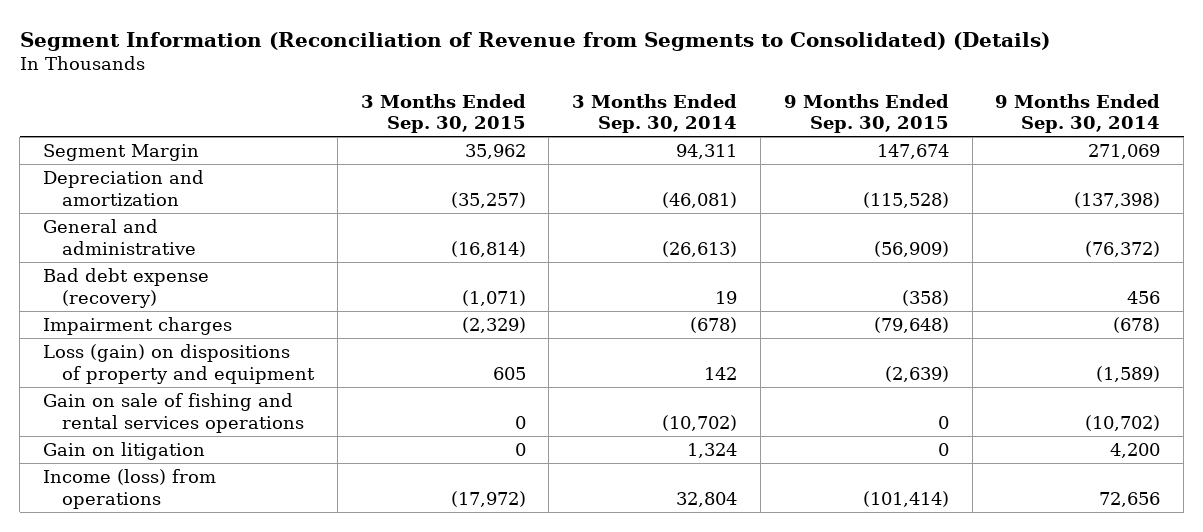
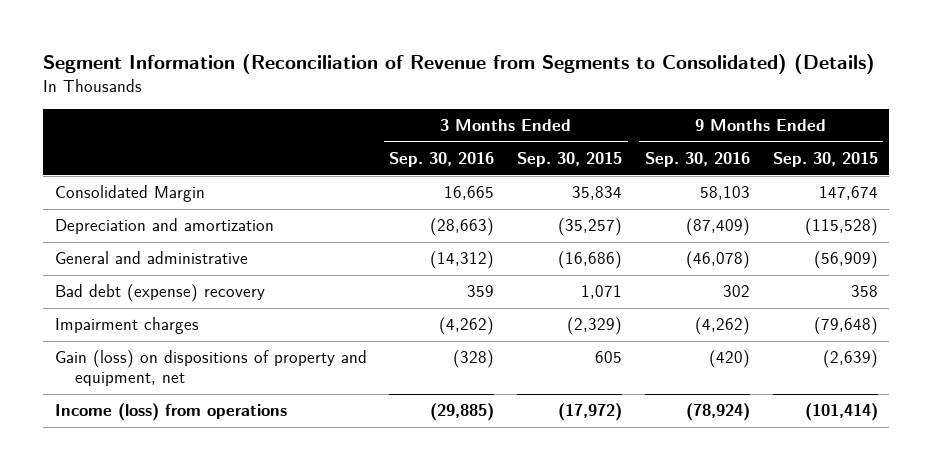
[572,93,738,134] 3 Months Ended Sep. 30, 2014 -> none
[995,93,1161,134] 9 Months Ended Sep. 30, 2014 -> none
none -> [389,152,495,168] Sep. 30, 2016
none -> [644,152,750,168] Sep. 30, 2016
[43,143,200,161] Segment Margin -> [54,185,205,203] Consolidated Margin
[464,143,526,159] 35,962 -> [572,186,623,201] 35,834
[450,240,526,257] (16,814) -> [558,251,623,270] (16,686)
[43,267,210,308] Bad debt expense (recovery) -> [54,284,265,303] Bad debt (expense) recovery
[461,289,526,306] (1,071) -> [581,285,623,300] 1,071
[901,289,949,306] (358) -> [850,285,878,298] 358
[43,392,305,433] Gain on sale of fishing and rental services operations -> none
[43,441,206,460] Gain on litigation -> none
[43,343,316,384] Loss (gain) on dispositions of property and equipment -> [54,350,367,386] Gain (loss) on dispositions of property and equipment, net

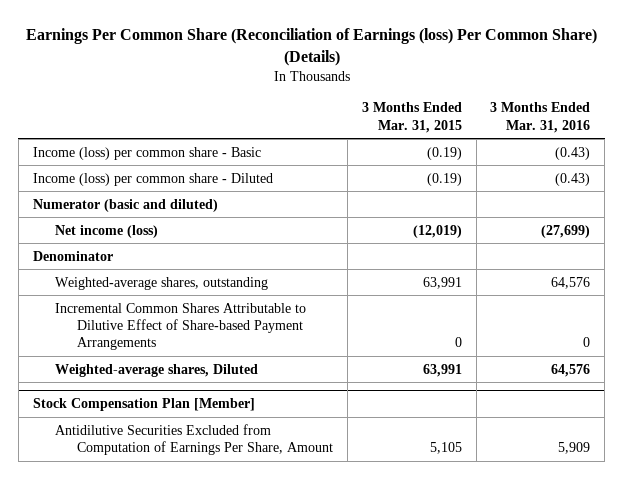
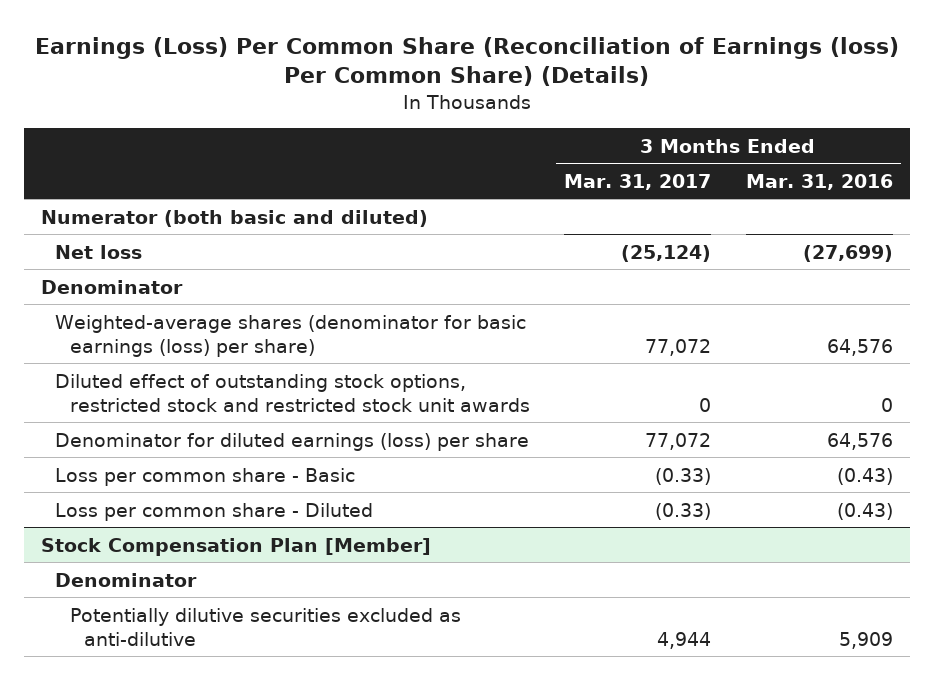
[25,28,597,66] Earnings Per Common Share (Reconciliation of Earnings (loss) Per Common Share) (Details) -> [34,36,899,87] Earnings (Loss) Per Common Share (Reconciliation of Earnings (loss) Per Common Share) (Details)
[361,102,462,133] 3 Months Ended Mar. 31, 2015 -> none
none -> [564,173,712,190] Mar. 31, 2017
[32,146,261,160] Income (loss) per common share - Basic -> none
[32,172,273,186] Income (loss) per common share - Diluted -> none
[32,198,218,212] Numerator (basic and diluted) -> [41,209,429,227] Numerator (both basic and diluted)
[54,224,158,238] Net income (loss) -> [55,244,143,259] Net loss
[54,276,268,290] Weighted-average shares, outstanding -> [55,314,527,357] Weighted-average shares (denominator for basic earnings (loss) per share)
[54,302,306,351] Incremental Common Shares Attributable to Dilutive Effect of Share-based Payment Arrangements -> [55,373,530,412] Diluted effect of outstanding stock options, restricted stock and restricted stock unit awards
[54,363,258,377] Weighted-average shares, Diluted -> [55,432,530,451] Denominator for diluted earnings (loss) per share
none -> [55,467,356,486] Loss per common share - Basic
none -> [55,502,374,521] Loss per common share - Diluted
none -> [55,572,198,587] Denominator
[54,423,334,456] Antidilutive Securities Excluded from Computation of Earnings Per Share, Amount -> [69,607,461,646] Potentially dilutive securities excluded as anti-dilutive

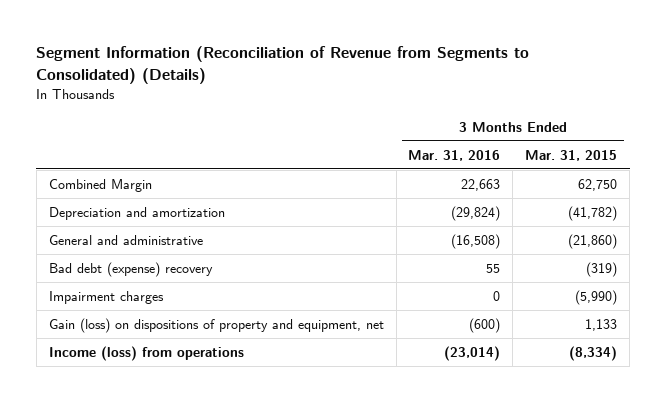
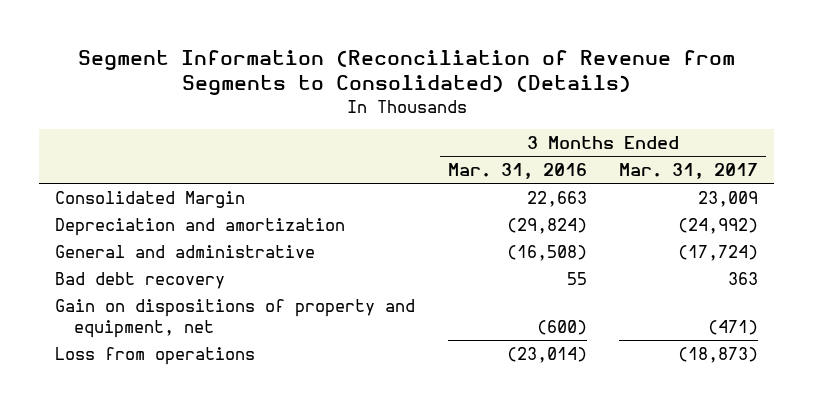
[525,149,618,161] Mar. 31, 2015 -> none
none -> [619,163,759,180] Mar. 31, 2017
[48,178,152,192] Combined Margin -> [55,190,246,208] Consolidated Margin
[48,290,164,304] Impairment charges -> none
[48,261,213,277] Bad debt (expense) recovery -> [55,271,226,289] Bad debt recovery
[48,317,384,333] Gain (loss) on dispositions of property and equipment, net -> [55,298,416,338] Gain on dispositions of property and equipment, net
[48,345,244,361] Income (loss) from operations -> [55,346,256,365] Loss from operations

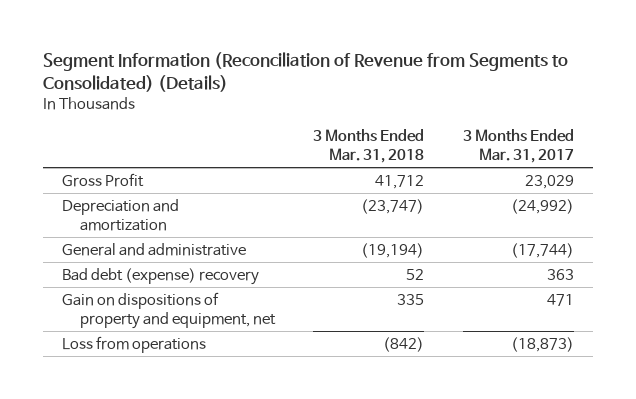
[447,163,587,180] Mar. 31, 2016 -> none
none -> [313,129,425,164] 3 Months Ended Mar. 31, 2018
[55,190,246,208] Consolidated Margin -> none
none -> [61,172,144,187] Gross Profit
[678,244,759,261] (17,724) -> [510,242,574,258] (17,744)
[55,271,226,289] Bad debt recovery -> [61,267,259,285] Bad debt (expense) recovery
[708,319,759,335] (471) -> [546,293,574,306] 471

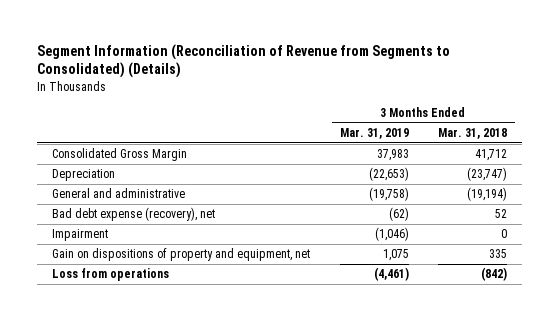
[462,129,574,164] 3 Months Ended Mar. 31, 2017 -> none
none -> [339,128,409,140] Mar. 31, 2019
[61,172,144,187] Gross Profit -> [51,148,187,162] Consolidated Gross Margin
[61,198,179,231] Depreciation and amortization -> [51,169,115,182] Depreciation
[61,267,259,285] Bad debt (expense) recovery -> [51,207,215,222] Bad debt expense (recovery), net
none -> [51,229,108,242] Impairment

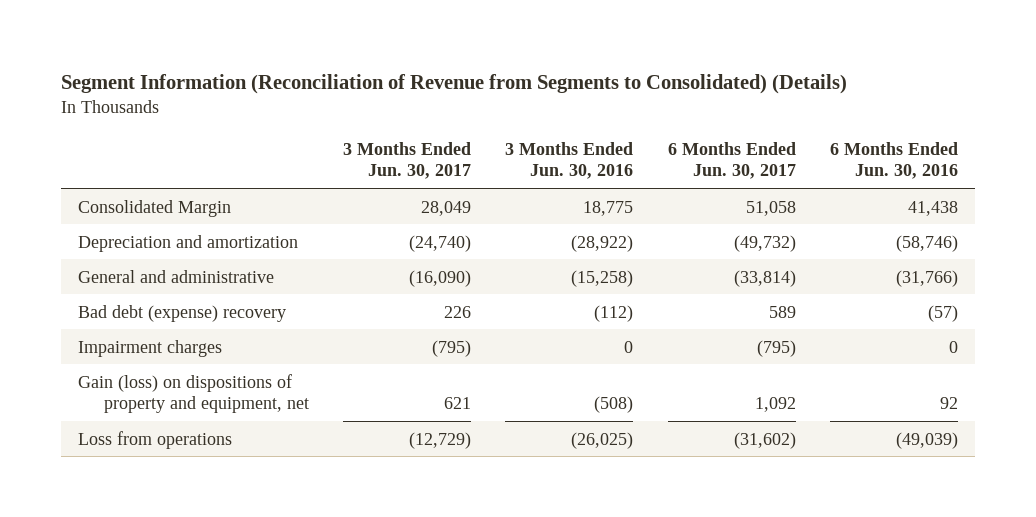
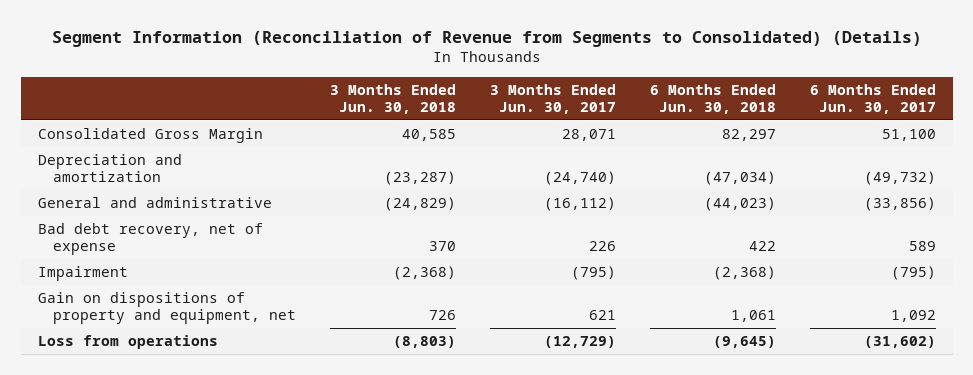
[505,141,634,180] 3 Months Ended Jun. 30, 2016 -> none
[829,141,958,180] 6 Months Ended Jun. 30, 2016 -> none
none -> [329,83,456,114] 3 Months Ended Jun. 30, 2018
none -> [649,83,776,114] 6 Months Ended Jun. 30, 2018
[77,199,231,217] Consolidated Margin -> [37,128,263,144] Consolidated Gross Margin
[420,200,471,216] 28,049 -> [561,129,616,142] 28,071
[745,200,796,216] 51,058 -> [881,129,936,142] 51,100
[408,269,471,287] (16,090) -> [543,197,616,212] (16,112)
[733,269,796,287] (33,814) -> [863,197,936,212] (33,856)
[77,304,286,322] Bad debt (expense) recovery -> [37,223,263,256] Bad debt recovery, net of expense
[77,339,222,357] Impairment charges -> [37,266,128,282] Impairment
[77,373,309,414] Gain (loss) on dispositions of property and equipment, net -> [37,292,296,325] Gain on dispositions of property and equipment, net

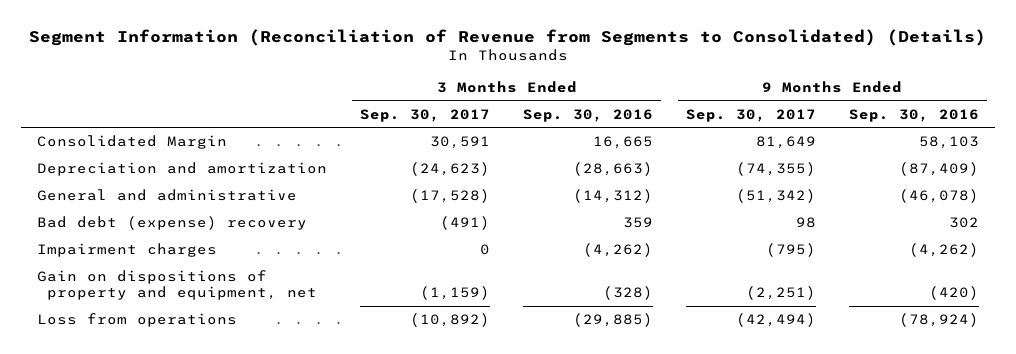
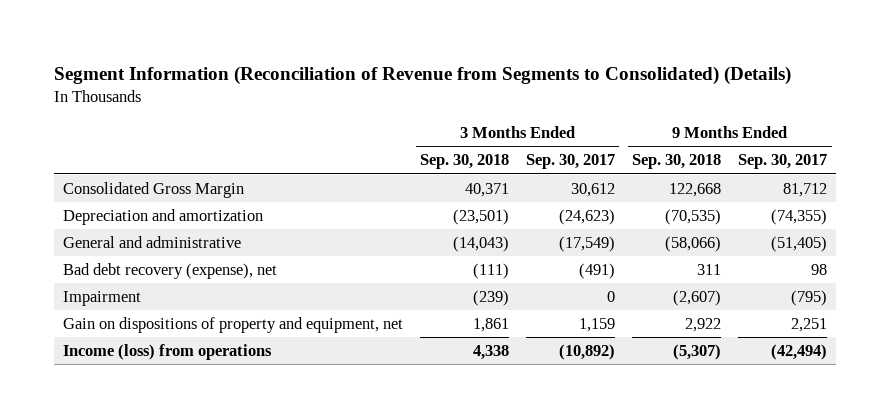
[523,108,654,122] Sep. 30, 2016 -> none
[848,108,979,122] Sep. 30, 2016 -> none
none -> [419,154,509,170] Sep. 30, 2018
none -> [632,154,722,170] Sep. 30, 2018
[37,135,228,150] Consolidated Margin -> [62,182,244,199] Consolidated Gross Margin
[430,136,491,150] 30,591 -> [571,183,616,198] 30,612
[755,136,816,150] 81,649 -> [783,183,828,198] 81,712
[410,189,491,204] (17,528) -> [559,236,616,253] (17,549)
[735,189,816,204] (51,342) -> [771,236,828,253] (51,405)
[37,216,308,231] Bad debt (expense) recovery -> [62,263,277,280] Bad debt recovery (expense), net
[37,243,218,258] Impairment charges -> [62,291,141,307] Impairment
[420,286,491,301] (1,159) -> [579,318,616,333] 1,159
[745,286,816,301] (2,251) -> [791,318,828,333] 2,251
[37,313,238,328] Loss from operations -> [62,344,272,361] Income (loss) from operations

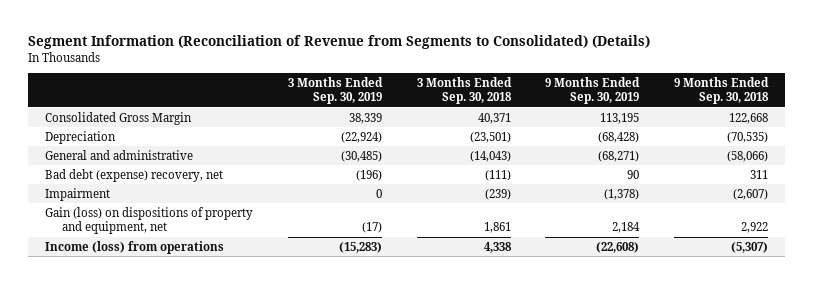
[526,154,616,170] Sep. 30, 2017 -> none
[738,154,828,170] Sep. 30, 2017 -> none
none -> [287,77,383,105] 3 Months Ended Sep. 30, 2019
none -> [545,77,641,105] 9 Months Ended Sep. 30, 2019
[62,209,263,226] Depreciation and amortization -> [45,130,117,144] Depreciation
[62,263,277,280] Bad debt recovery (expense), net -> [45,168,224,182] Bad debt (expense) recovery, net
[62,317,403,334] Gain on dispositions of property and equipment, net -> [45,206,254,235] Gain (loss) on dispositions of property and equipment, net

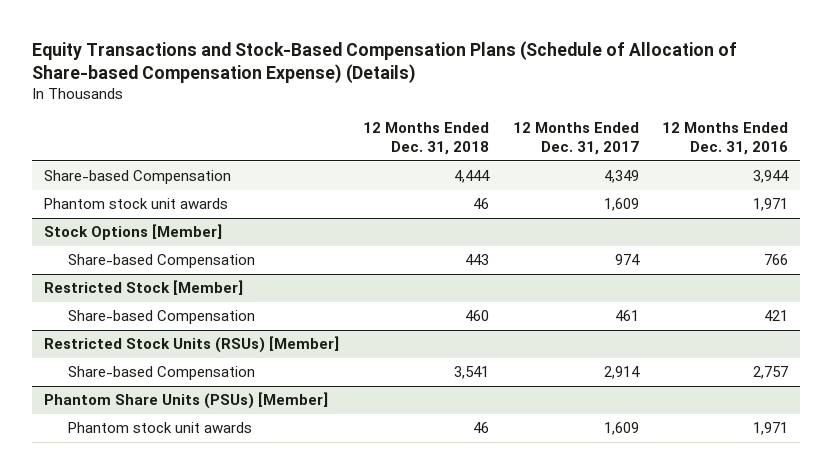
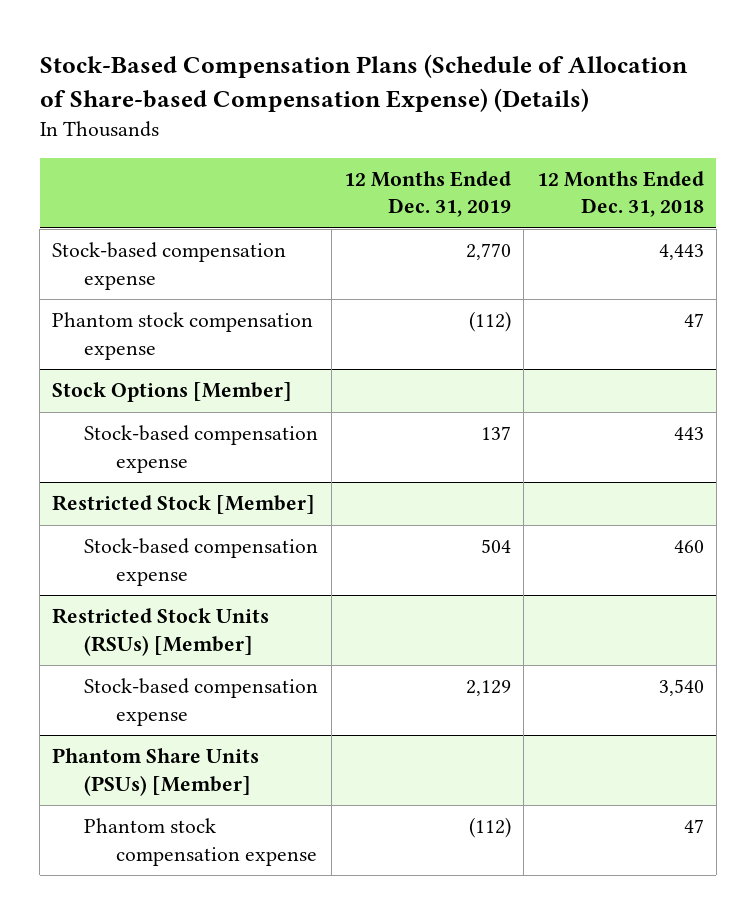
[32,40,738,83] Equity Transactions and Stock-Based Compensation Plans (Schedule of Allocation of Share-based Compensation Expense) (Details) -> [39,54,688,112] Stock-Based Compensation Plans (Schedule of Allocation of Share-based Compensation Expense) (Details)
[512,122,639,156] 12 Months Ended Dec. 31, 2017 -> none
[662,122,789,156] 12 Months Ended Dec. 31, 2016 -> none
none -> [343,170,511,218] 12 Months Ended Dec. 31, 2019
[44,170,232,185] Share-based Compensation -> [52,242,287,290] Stock-based compensation expense
[453,170,490,184] 4,444 -> [658,244,704,261] 4,443
[44,198,229,210] Phantom stock unit awards -> [52,312,314,360] Phantom stock compensation expense
[472,198,489,210] 46 -> [683,313,704,328] 47
[67,254,255,269] Share-based Compensation -> [84,425,319,473] Stock-based compensation expense
[67,310,255,325] Share-based Compensation -> [84,538,319,586] Stock-based compensation expense
[67,366,255,381] Share-based Compensation -> [84,678,319,726] Stock-based compensation expense
[453,366,489,380] 3,541 -> [658,679,704,697] 3,540
[67,422,252,434] Phantom stock unit awards -> [84,818,318,866] Phantom stock compensation expense
[472,422,489,434] 46 -> [683,819,704,834] 47

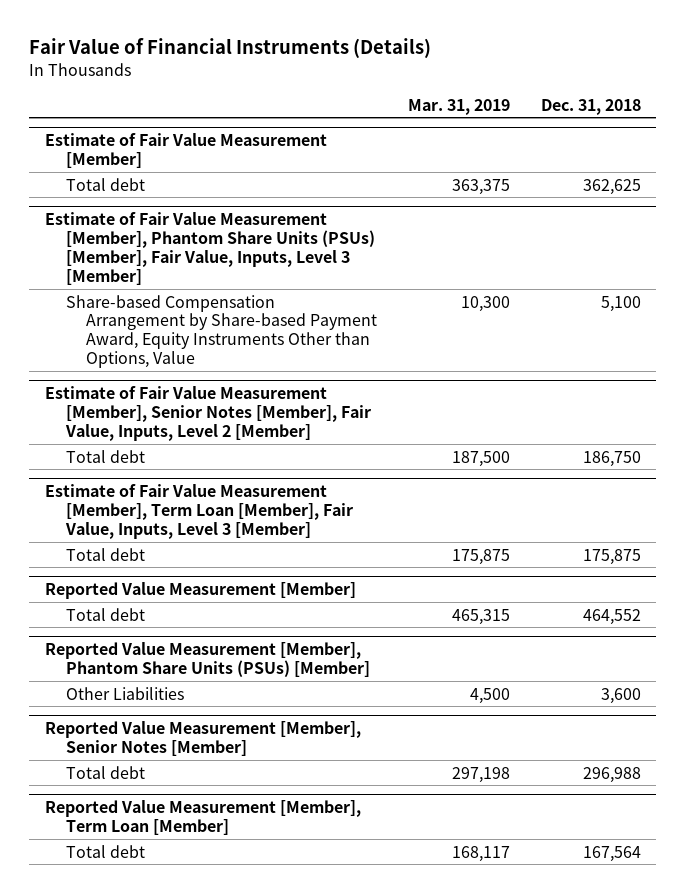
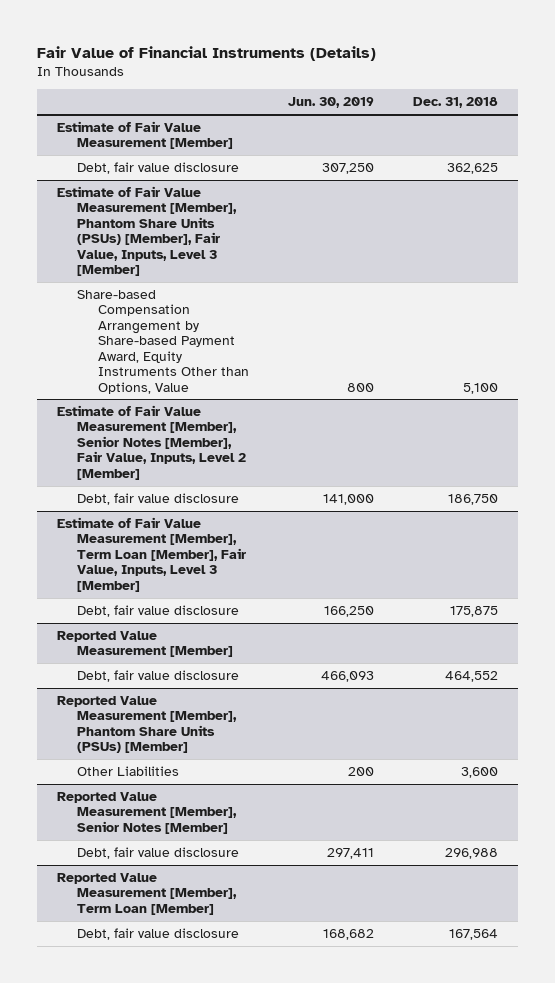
[408,98,511,115] Mar. 31, 2019 -> none
none -> [288,97,375,109] Jun. 30, 2019
[65,177,145,191] Total debt -> [77,161,240,174] Debt, fair value disclosure
[65,449,145,463] Total debt -> [77,492,240,505] Debt, fair value disclosure
[65,547,145,561] Total debt -> [77,604,240,617] Debt, fair value disclosure
[65,607,145,621] Total debt -> [77,669,240,682] Debt, fair value disclosure
[65,765,145,779] Total debt -> [77,846,240,859] Debt, fair value disclosure
[65,844,145,858] Total debt -> [77,927,240,940] Debt, fair value disclosure

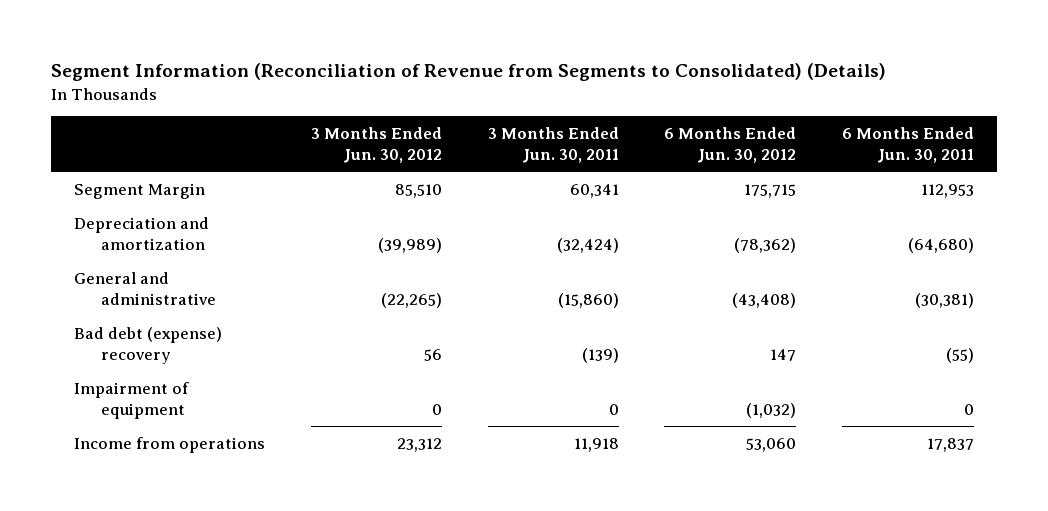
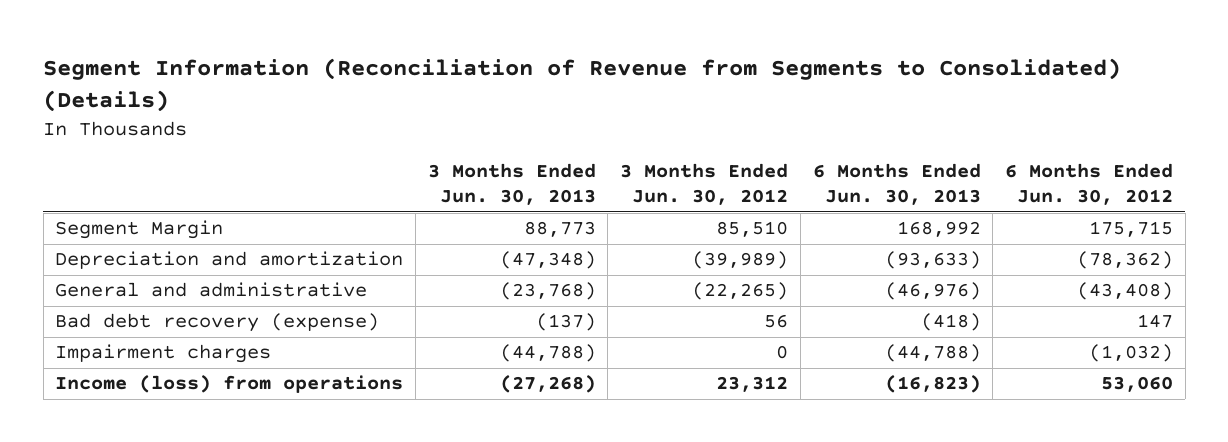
[487,126,619,164] 3 Months Ended Jun. 30, 2011 -> none
[841,126,974,164] 6 Months Ended Jun. 30, 2011 -> none
none -> [427,163,596,206] 3 Months Ended Jun. 30, 2013
none -> [812,163,981,206] 6 Months Ended Jun. 30, 2013
[74,326,223,364] Bad debt (expense) recovery -> [55,313,380,333] Bad debt recovery (expense)
[74,381,190,419] Impairment of equipment -> [55,344,272,364] Impairment charges
[74,436,266,453] Income from operations -> [55,375,404,394] Income (loss) from operations

